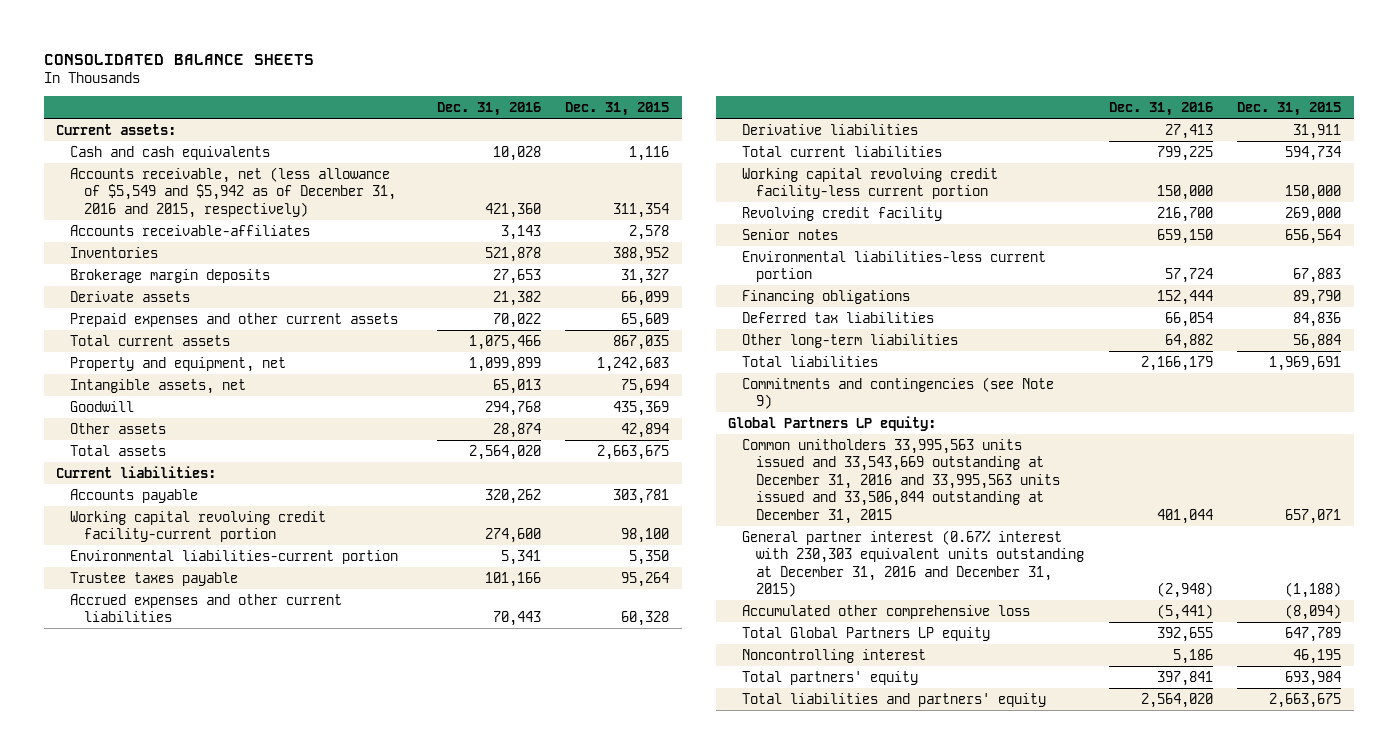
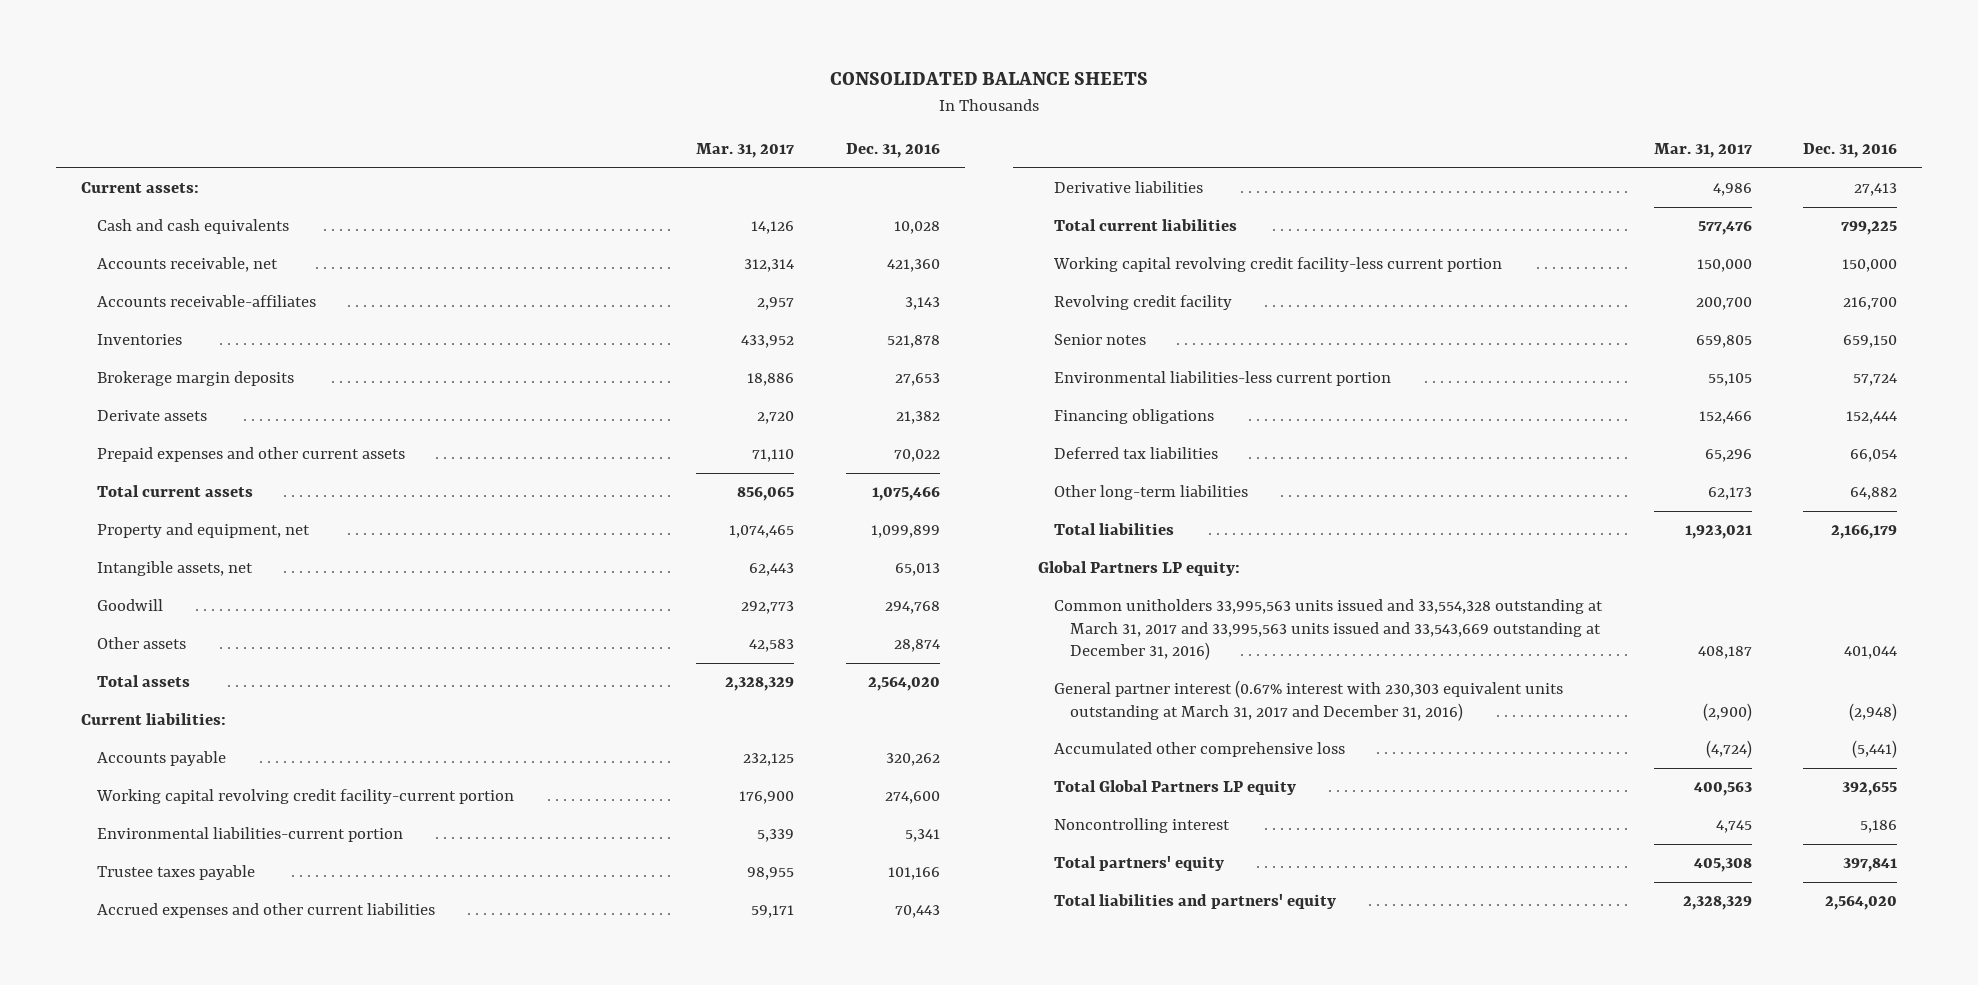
[565,102,670,117] Dec. 31, 2015 -> none
none -> [696,143,795,159] Mar. 31, 2017
[70,166,397,218] Accounts receivable, net (less allowance of $5,549 and $5,942 as of December 31, 2016 and 2015, respectively) -> [97,257,279,273] Accounts receivable, net
[741,376,1054,410] Commitments and contingencies (see Note 9) -> none
[741,438,1061,524] Common unitholders 33,995,563 units issued and 33,543,669 outstanding at December 31, 2016 and 33,995,563 units issued and 33,506,844 outstanding at December 31, 2015 -> [1054,599,1604,661] Common unitholders 33,995,563 units issued and 33,554,328 outstanding at March 31, 2017 and 33,995,563 units issued and 33,543,669 outstanding at December 31, 2016)
[741,529,1085,598] General partner interest (0.67% interest with 230,303 equivalent units outstanding at December 31, 2016 and December 31, 2015) -> [1054,680,1564,721] General partner interest (0.67% interest with 230,303 equivalent units outstanding at March 31, 2017 and December 31, 2016)

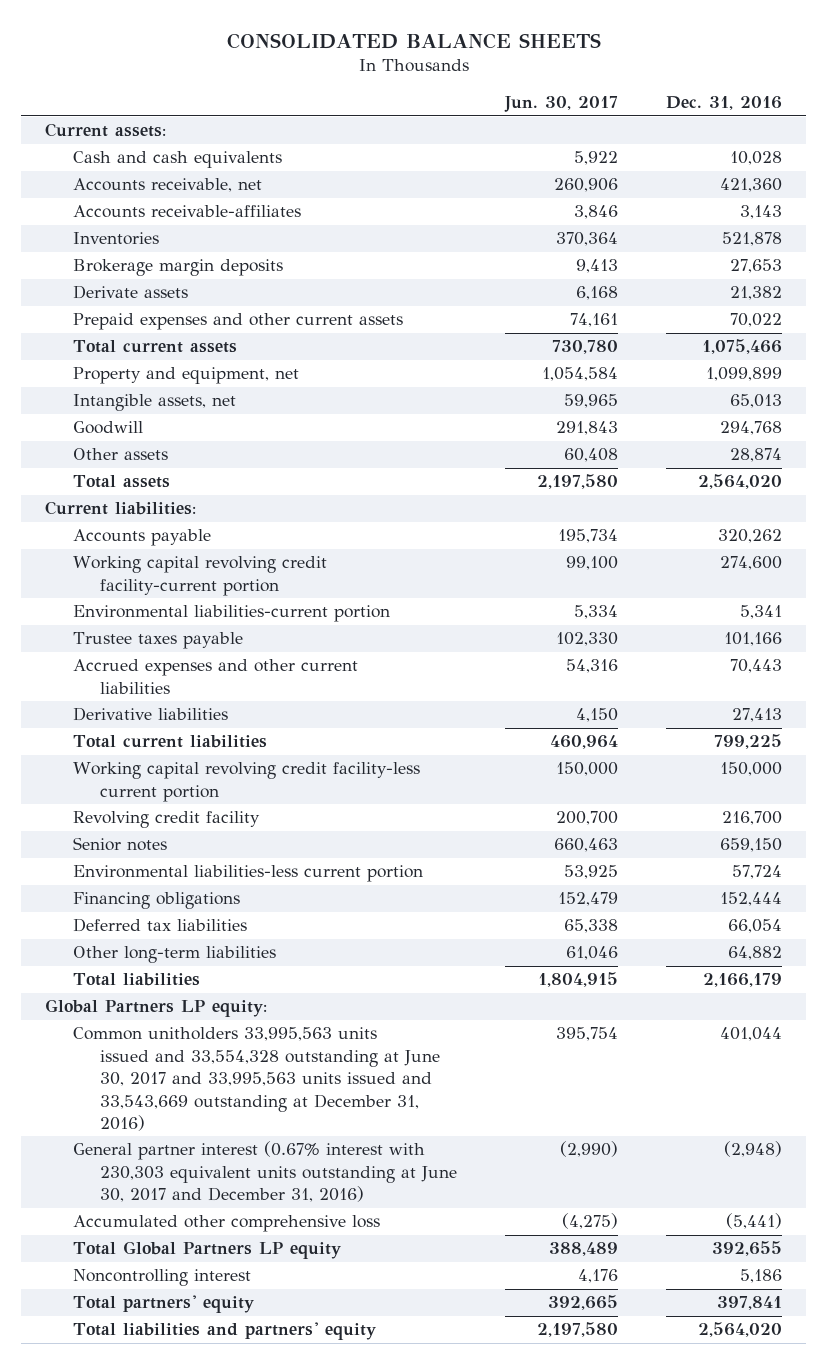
[696,143,795,159] Mar. 31, 2017 -> none
none -> [504,96,619,113] Jun. 30, 2017
[1054,599,1604,661] Common unitholders 33,995,563 units issued and 33,554,328 outstanding at March 31, 2017 and 33,995,563 units issued and 33,543,669 outstanding at December 31, 2016) -> [72,1027,441,1132] Common unitholders 33,995,563 units issued and 33,554,328 outstanding at June 30, 2017 and 33,995,563 units issued and 33,543,669 outstanding at December 31, 2016)
[1054,680,1564,721] General partner interest (0.67% interest with 230,303 equivalent units outstanding at March 31, 2017 and December 31, 2016) -> [72,1141,458,1203] General partner interest (0.67% interest with 230,303 equivalent units outstanding at June 30, 2017 and December 31, 2016)

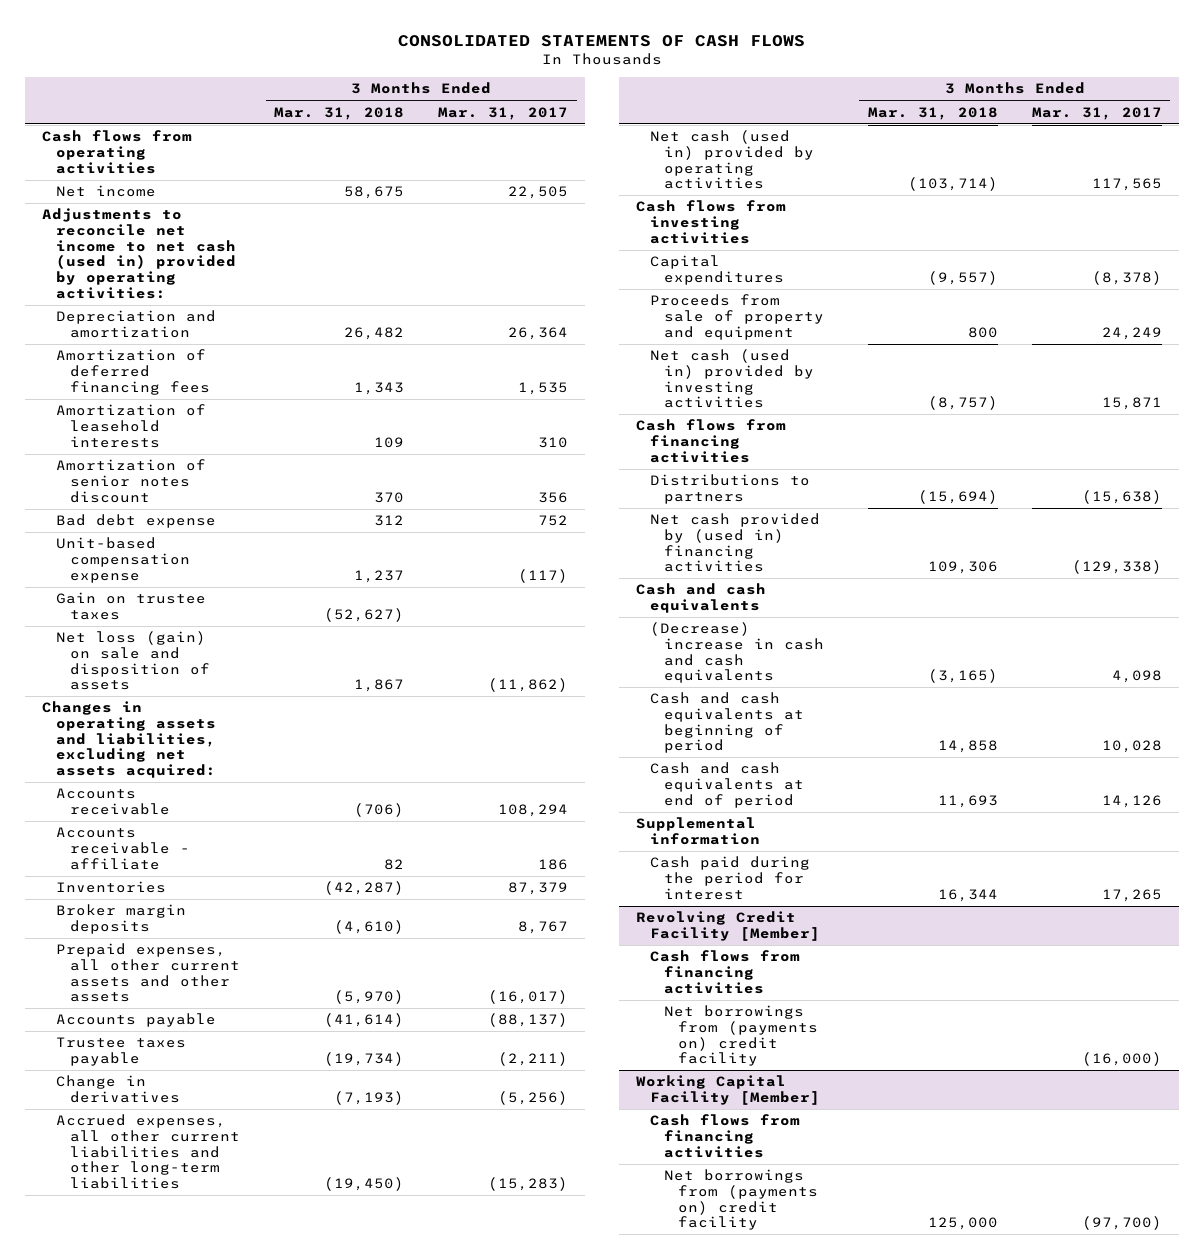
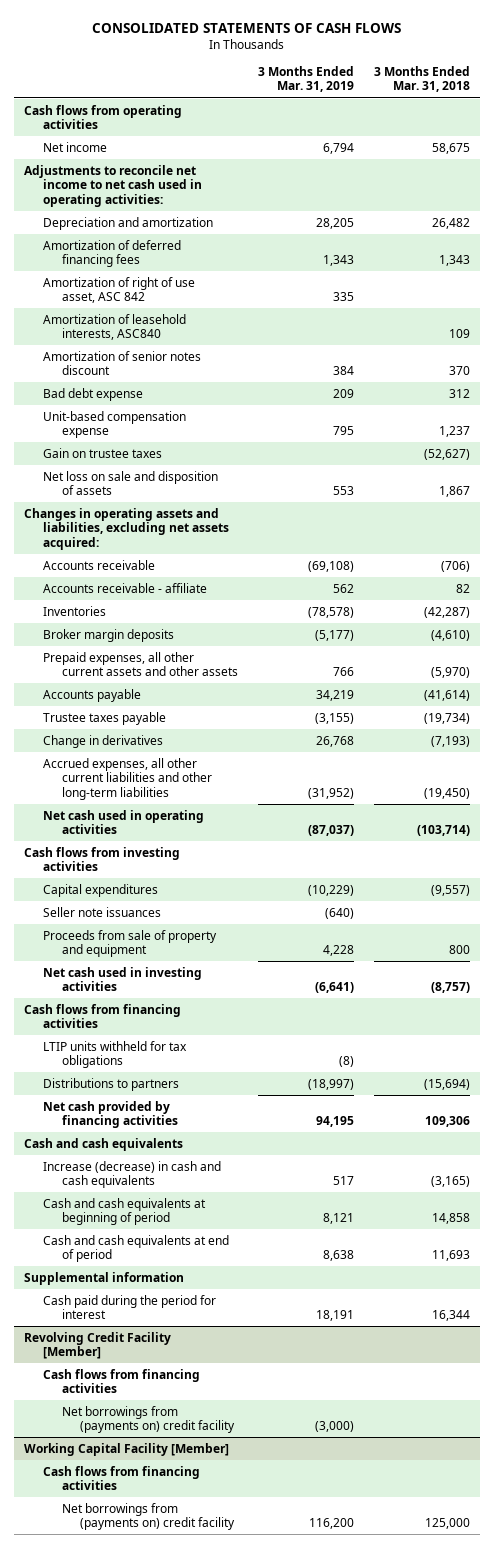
[438,106,569,120] Mar. 31, 2017 -> none
none -> [257,66,354,93] 3 Months Ended Mar. 31, 2019
[41,208,237,299] Adjustments to reconcile net income to net cash (used in) provided by operating activities: -> [24,164,203,207] Adjustments to reconcile net income to net cash used in operating activities:
none -> [43,276,196,304] Amortization of right of use asset, ASC 842
[56,404,207,448] Amortization of leasehold interests -> [43,313,187,341] Amortization of leasehold interests, ASC840
[56,631,211,691] Net loss (gain) on sale and disposition of assets -> [43,470,219,496] Net loss on sale and disposition of assets
[649,130,814,190] Net cash (used in) provided by operating activities -> [43,809,205,835] Net cash used in operating activities
none -> [43,906,162,917] Seller note issuances
[649,349,814,409] Net cash (used in) provided by investing activities -> [43,966,203,992] Net cash used in investing activities
none -> [43,1040,188,1069] LTIP units withheld for tax obligations
[649,513,820,573] Net cash provided by (used in) financing activities -> [43,1100,178,1129] Net cash provided by financing activities
[649,622,824,684] (Decrease) increase in cash and cash equivalents -> [43,1160,222,1189] Increase (decrease) in cash and cash equivalents

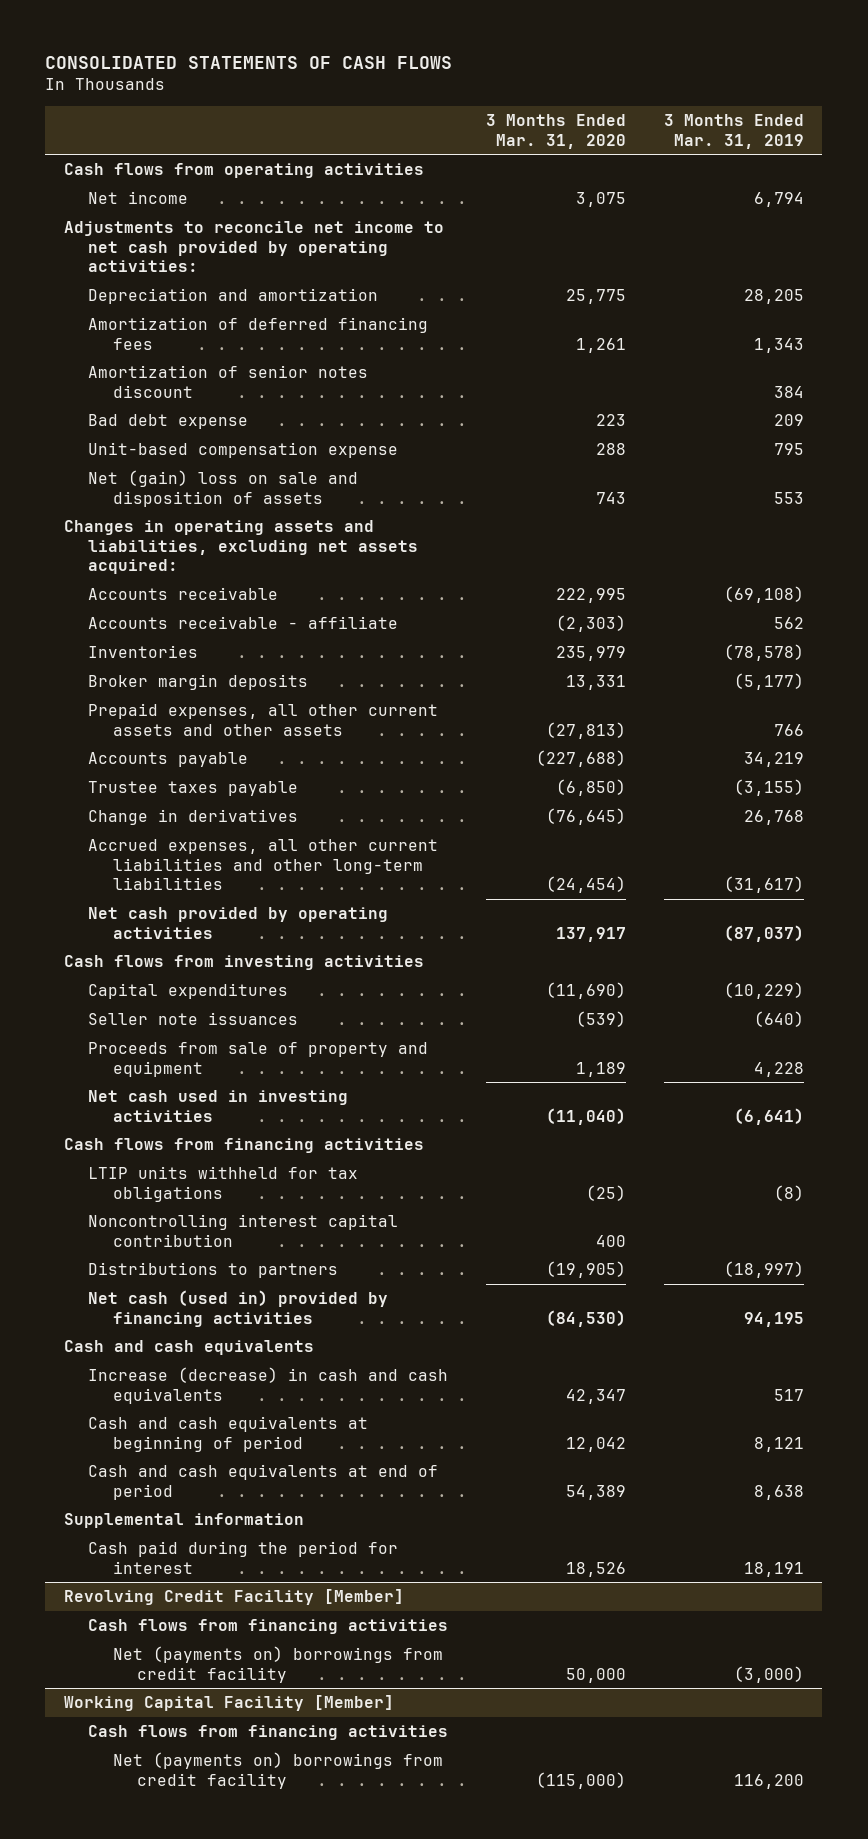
[374,66,471,93] 3 Months Ended Mar. 31, 2018 -> none
none -> [486,114,627,149] 3 Months Ended Mar. 31, 2020
[24,164,203,207] Adjustments to reconcile net income to net cash used in operating activities: -> [64,221,445,273] Adjustments to reconcile net income to net cash provided by operating activities:
[43,276,196,304] Amortization of right of use asset, ASC 842 -> none
[43,313,187,341] Amortization of leasehold interests, ASC840 -> none
[43,447,163,458] Gain on trustee taxes -> none
[43,470,219,496] Net loss on sale and disposition of assets -> [88,470,359,507] Net (gain) loss on sale and disposition of assets
[307,787,354,799] (31,952) -> [723,876,804,894] (31,617)
[43,809,205,835] Net cash used in operating activities -> [88,907,389,939] Net cash provided by operating activities
none -> [88,1214,399,1247] Noncontrolling interest capital contribution
[43,1100,178,1129] Net cash provided by financing activities -> [88,1290,389,1327] Net cash (used in) provided by financing activities
[61,1405,236,1434] Net borrowings from (payments on) credit facility -> [112,1646,443,1683] Net (payments on) borrowings from credit facility
[61,1502,236,1531] Net borrowings from (payments on) credit facility -> [112,1752,443,1789] Net (payments on) borrowings from credit facility

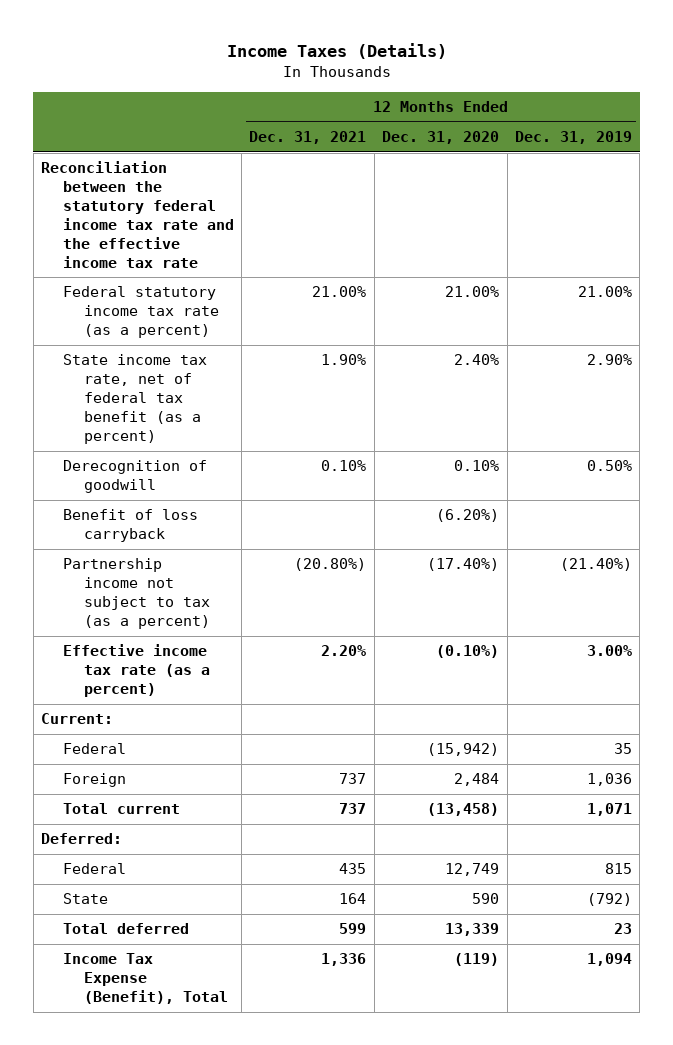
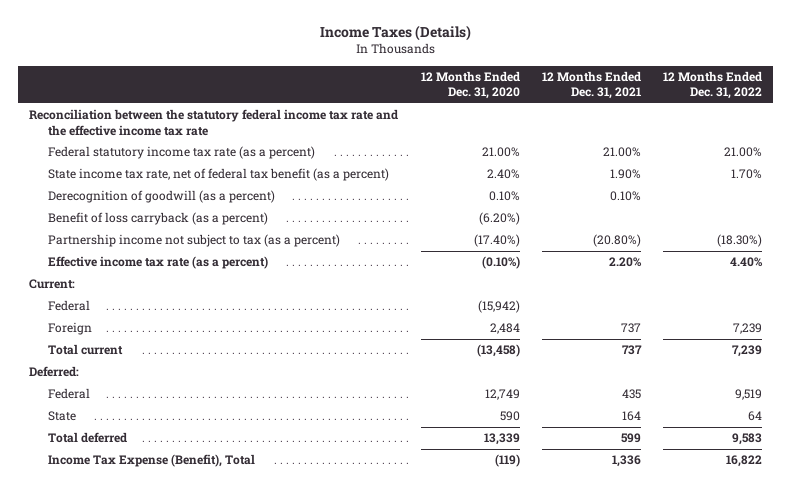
[515,130,633,144] Dec. 31, 2019 -> none
none -> [662,70,762,100] 12 Months Ended Dec. 31, 2022
[62,460,207,494] Derecognition of goodwill -> [47,190,275,204] Derecognition of goodwill (as a percent)
[62,509,198,543] Benefit of loss carryback -> [47,212,268,226] Benefit of loss carryback (as a percent)

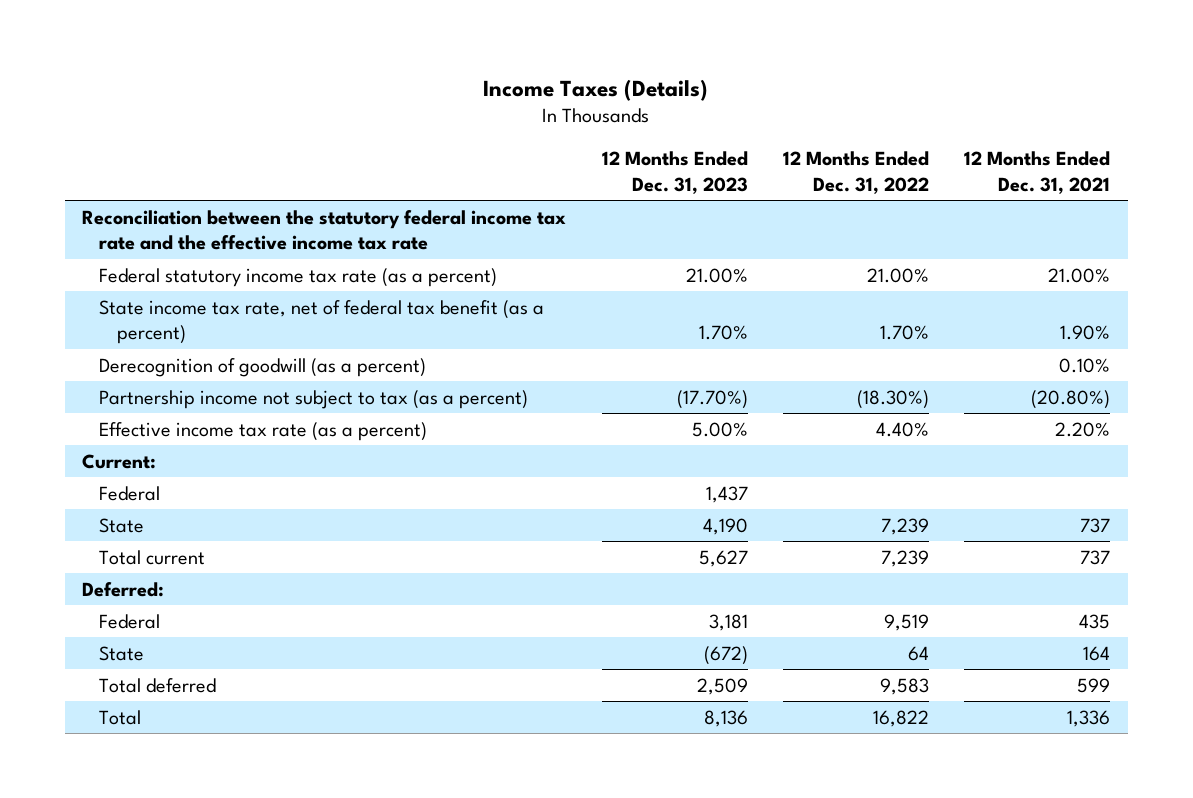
[420,70,520,100] 12 Months Ended Dec. 31, 2020 -> none
none -> [601,151,748,194] 12 Months Ended Dec. 31, 2023
[47,212,268,226] Benefit of loss carryback (as a percent) -> none
[47,322,92,336] Foreign -> [99,517,145,533] State
[47,454,255,468] Income Tax Expense (Benefit), Total -> [99,709,142,725] Total

